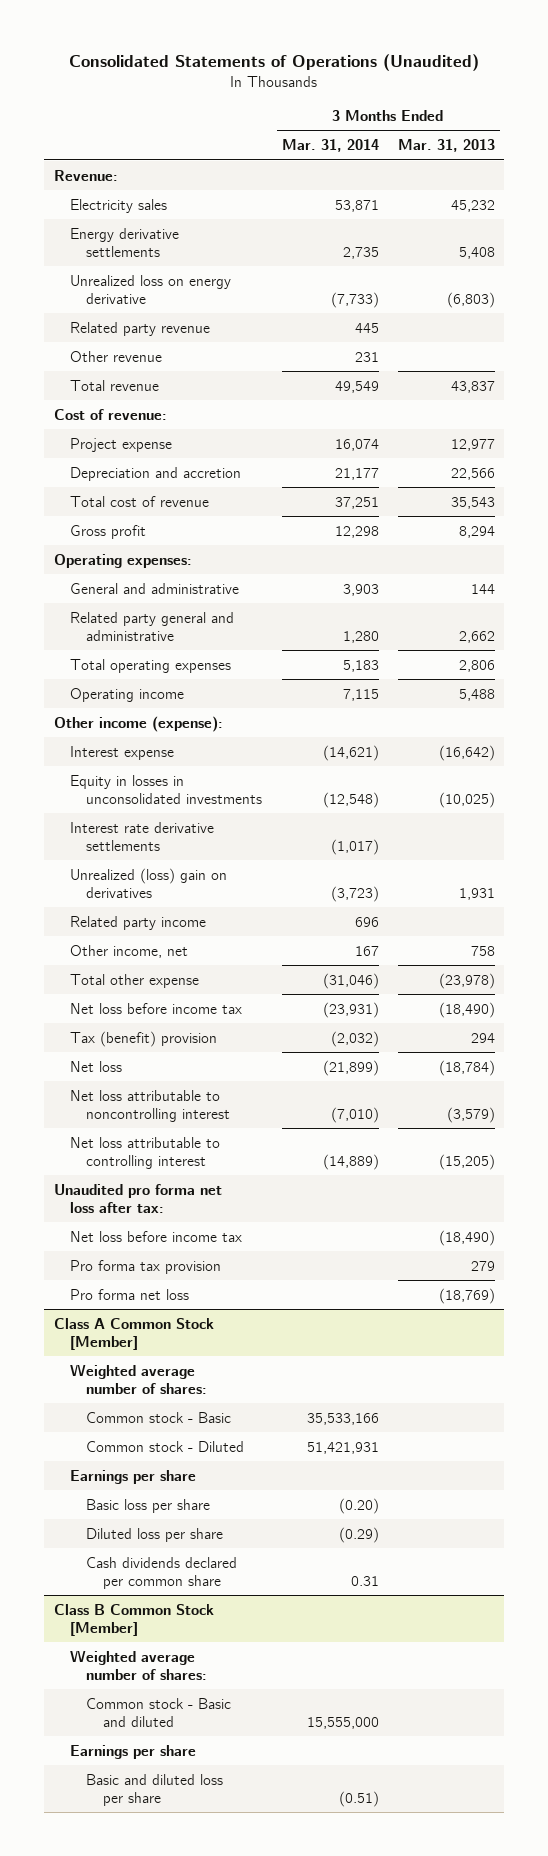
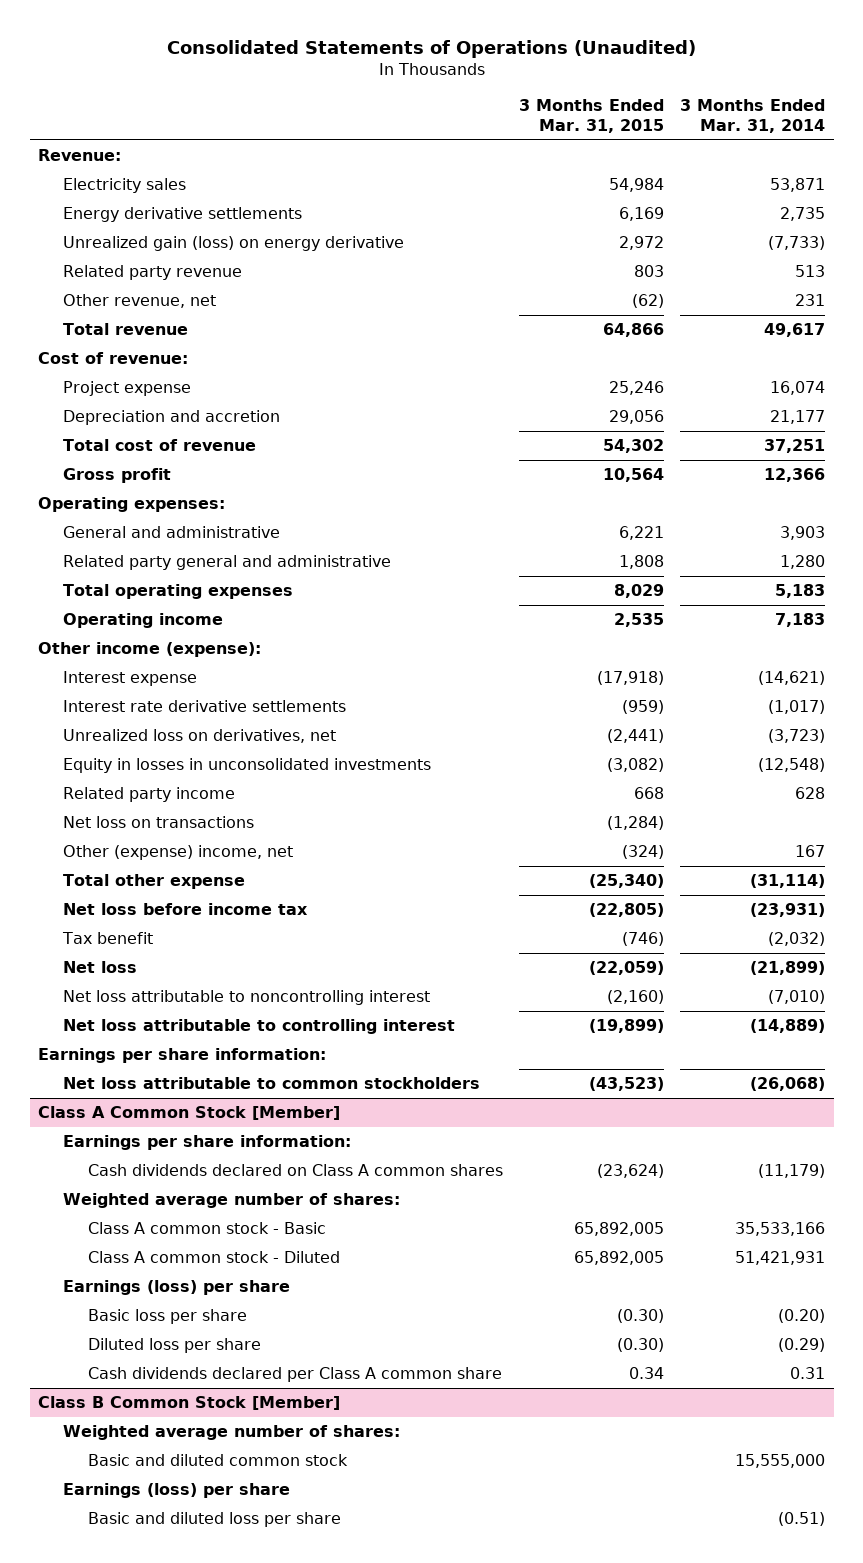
[397,139,495,153] Mar. 31, 2013 -> none
none -> [519,99,665,134] 3 Months Ended Mar. 31, 2015
[69,274,231,304] Unrealized loss on energy derivative -> [62,236,404,252] Unrealized gain (loss) on energy derivative
[354,322,379,333] 445 -> [795,265,826,278] 513
[69,350,162,362] Other revenue -> [62,294,216,309] Other revenue, net
[334,380,379,393] 49,549 -> [764,323,826,338] 49,617
[334,525,379,538] 12,298 -> [764,468,826,483] 12,366
[342,688,379,701] 7,115 -> [775,613,826,628] 7,183
[69,867,227,898] Unrealized (loss) gain on derivatives -> [62,729,336,744] Unrealized loss on derivatives, net
[69,774,263,804] Equity in losses in unconsolidated investments -> [62,758,431,774] Equity in losses in unconsolidated investments
[354,916,379,927] 696 -> [795,787,826,800] 628
none -> [62,816,254,829] Net loss on transactions
[69,944,188,958] Other income, net -> [62,845,293,861] Other (expense) income, net
[322,972,379,989] (31,046) -> [750,874,826,889] (31,114)
[69,1030,217,1047] Tax (benefit) provision -> [61,932,153,945] Tax benefit
[53,1183,222,1213] Unaudited pro forma net loss after tax: -> none
[69,1230,242,1242] Net loss before income tax -> none
[69,1259,221,1274] Pro forma tax provision -> none
[69,1288,189,1300] Pro forma net loss -> none
none -> [37,1048,326,1064] Earnings per share information:
none -> [62,1077,480,1090] Net loss attributable to common stockholders
none -> [62,1135,351,1151] Earnings per share information:
none -> [87,1164,503,1177] Cash dividends declared on Class A common shares
[86,1411,232,1423] Common stock - Basic -> [87,1222,326,1235] Class A common stock - Basic
[86,1440,245,1452] Common stock - Diluted -> [87,1251,340,1264] Class A common stock - Diluted
[69,1469,196,1484] Earnings per share -> [62,1280,290,1296] Earnings (loss) per share
[86,1556,238,1589] Cash dividends declared per common share -> [87,1367,502,1383] Cash dividends declared per Class A common share
[86,1697,232,1727] Common stock - Basic and diluted -> [87,1454,348,1467] Basic and diluted common stock
[69,1744,196,1759] Earnings per share -> [62,1483,290,1499] Earnings (loss) per share

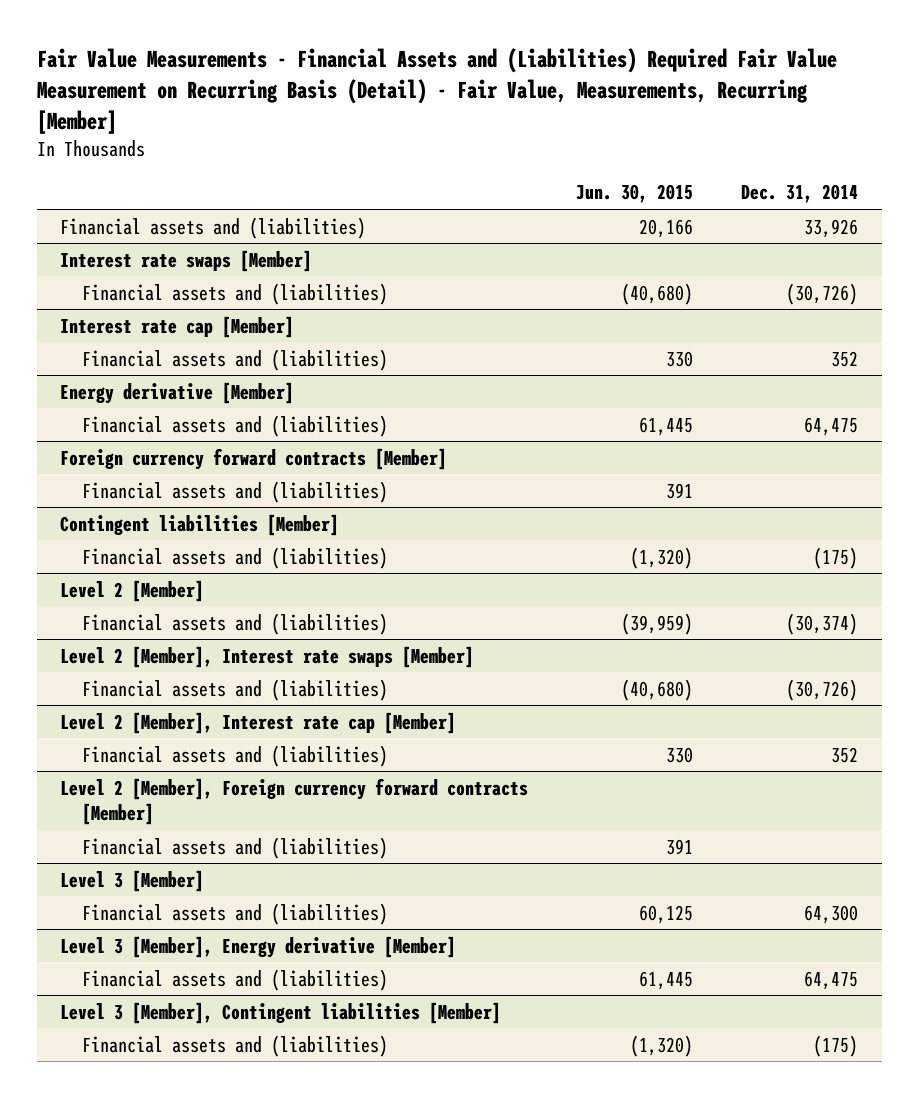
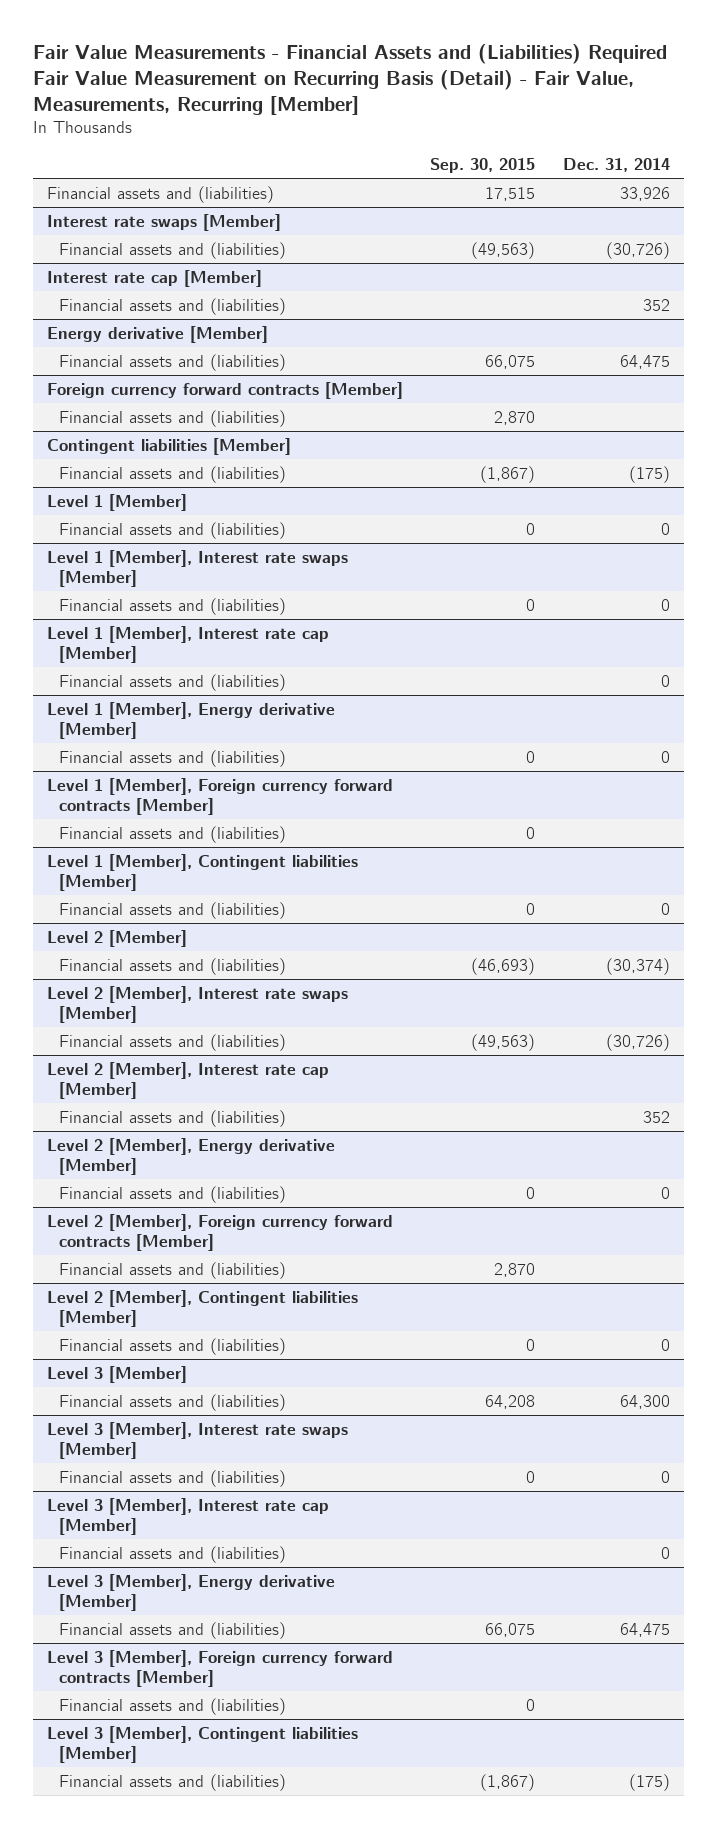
[576,184,694,204] Jun. 30, 2015 -> none
none -> [430,157,536,173] Sep. 30, 2015
none -> [46,493,187,511] Level 1 [Member]
none -> [58,521,286,539] Financial assets and (liabilities)
none -> [46,549,348,587] Level 1 [Member], Interest rate swaps [Member]
none -> [58,597,286,615] Financial assets and (liabilities)
none -> [46,625,329,663] Level 1 [Member], Interest rate cap [Member]
none -> [58,673,286,691] Financial assets and (liabilities)
none -> [46,701,335,739] Level 1 [Member], Energy derivative [Member]
none -> [58,749,286,767] Financial assets and (liabilities)
none -> [46,777,393,815] Level 1 [Member], Foreign currency forward contracts [Member]
none -> [58,825,286,843] Financial assets and (liabilities)
none -> [46,853,358,891] Level 1 [Member], Contingent liabilities [Member]
none -> [58,901,286,919] Financial assets and (liabilities)
none -> [46,1137,335,1175] Level 2 [Member], Energy derivative [Member]
none -> [58,1185,286,1203] Financial assets and (liabilities)
none -> [46,1289,358,1327] Level 2 [Member], Contingent liabilities [Member]
none -> [58,1337,286,1355] Financial assets and (liabilities)
none -> [46,1421,348,1459] Level 3 [Member], Interest rate swaps [Member]
none -> [58,1469,286,1487] Financial assets and (liabilities)
none -> [46,1497,329,1535] Level 3 [Member], Interest rate cap [Member]
none -> [58,1545,286,1563] Financial assets and (liabilities)
none -> [46,1649,393,1687] Level 3 [Member], Foreign currency forward contracts [Member]
none -> [58,1697,286,1715] Financial assets and (liabilities)

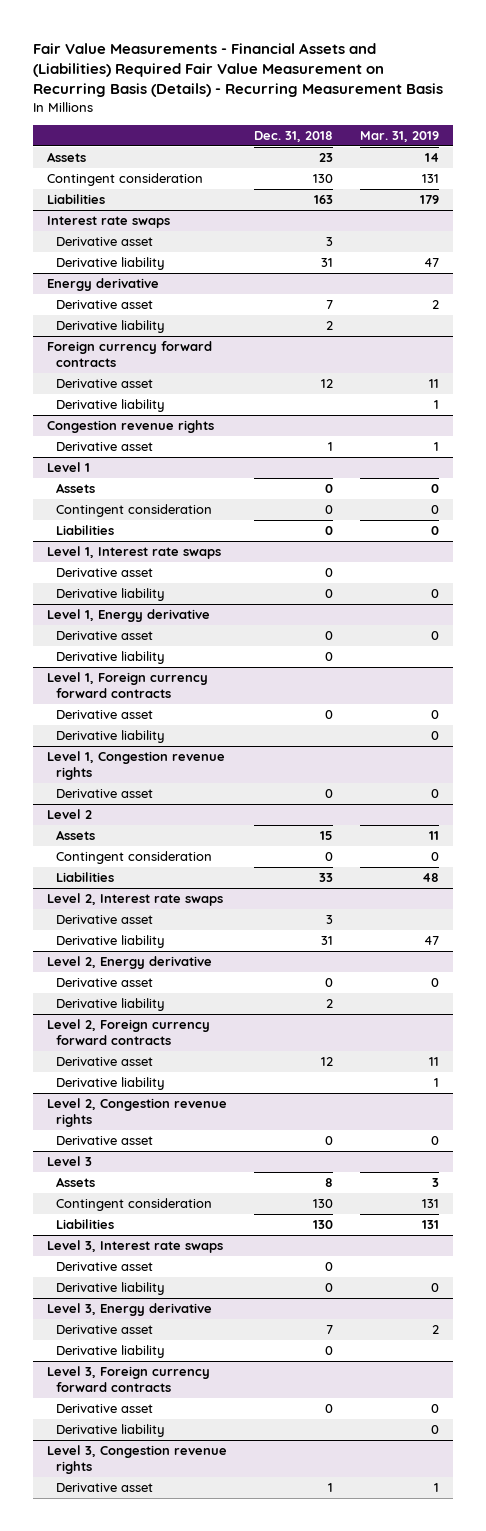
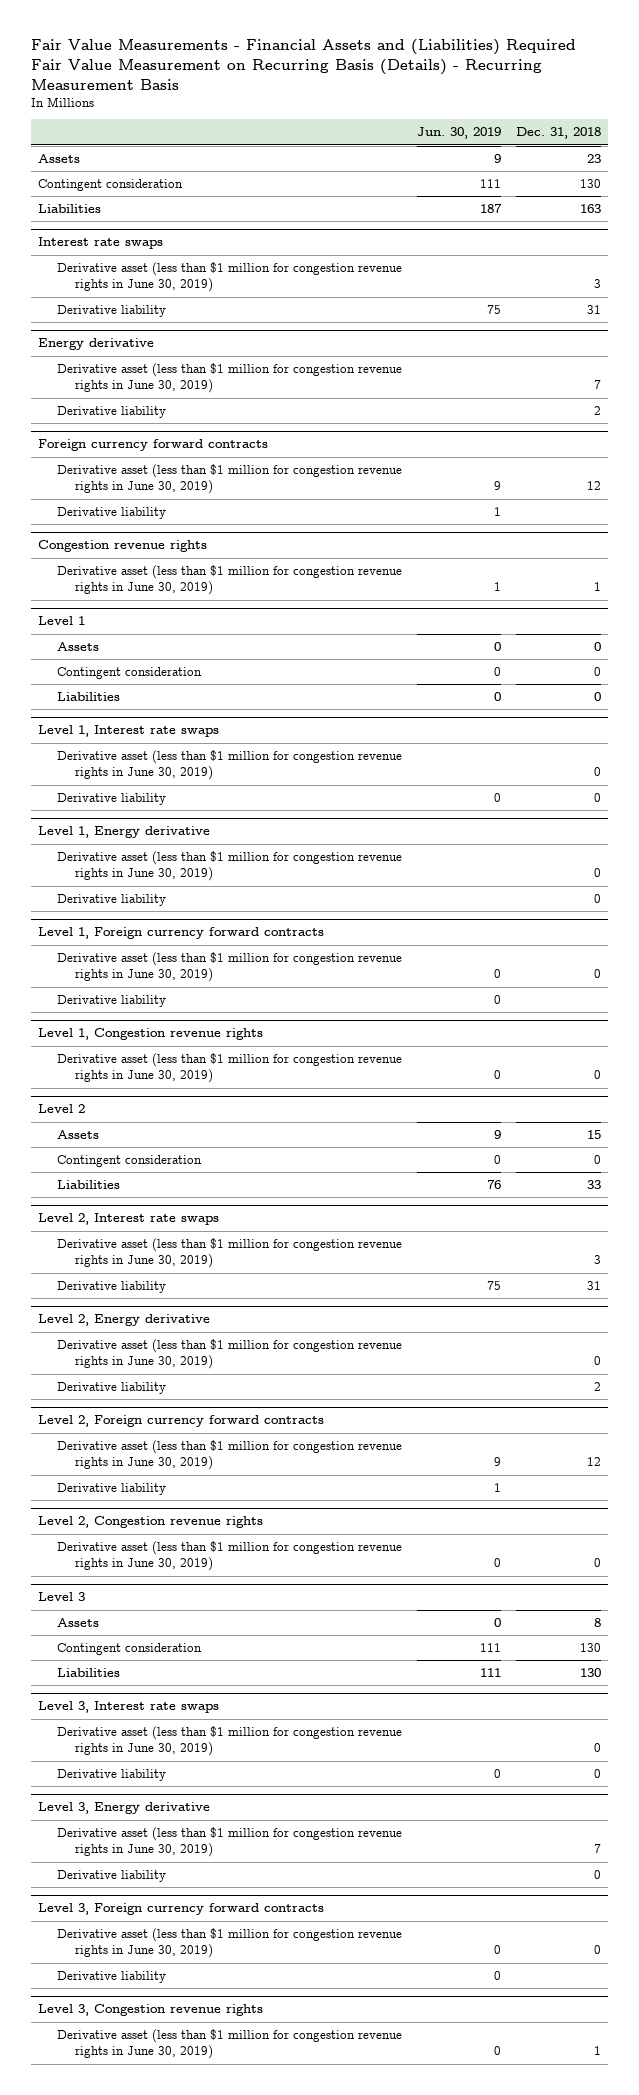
[360,131,440,143] Mar. 31, 2019 -> none
none -> [416,127,501,140] Jun. 30, 2019
[56,236,154,246] Derivative asset -> [56,262,402,293] Derivative asset (less than $1 million for congestion revenue rights in June 30, 2019)
[56,299,154,309] Derivative asset -> [56,363,402,394] Derivative asset (less than $1 million for congestion revenue rights in June 30, 2019)
[56,378,154,388] Derivative asset -> [56,464,402,495] Derivative asset (less than $1 million for congestion revenue rights in June 30, 2019)
[56,441,154,451] Derivative asset -> [56,565,402,596] Derivative asset (less than $1 million for congestion revenue rights in June 30, 2019)
[56,567,154,577] Derivative asset -> [56,750,402,781] Derivative asset (less than $1 million for congestion revenue rights in June 30, 2019)
[56,630,154,640] Derivative asset -> [56,851,402,882] Derivative asset (less than $1 million for congestion revenue rights in June 30, 2019)
[56,709,154,719] Derivative asset -> [56,952,402,983] Derivative asset (less than $1 million for congestion revenue rights in June 30, 2019)
[56,788,154,798] Derivative asset -> [56,1053,402,1084] Derivative asset (less than $1 million for congestion revenue rights in June 30, 2019)
[56,914,154,924] Derivative asset -> [56,1238,402,1269] Derivative asset (less than $1 million for congestion revenue rights in June 30, 2019)
[56,977,154,987] Derivative asset -> [56,1339,402,1370] Derivative asset (less than $1 million for congestion revenue rights in June 30, 2019)
[56,1056,154,1066] Derivative asset -> [56,1440,402,1471] Derivative asset (less than $1 million for congestion revenue rights in June 30, 2019)
[56,1135,154,1145] Derivative asset -> [56,1541,402,1572] Derivative asset (less than $1 million for congestion revenue rights in June 30, 2019)
[56,1261,154,1271] Derivative asset -> [56,1726,402,1757] Derivative asset (less than $1 million for congestion revenue rights in June 30, 2019)
[56,1324,154,1334] Derivative asset -> [56,1827,402,1858] Derivative asset (less than $1 million for congestion revenue rights in June 30, 2019)
[56,1403,154,1413] Derivative asset -> [56,1928,402,1959] Derivative asset (less than $1 million for congestion revenue rights in June 30, 2019)
[56,1482,154,1492] Derivative asset -> [56,2029,402,2060] Derivative asset (less than $1 million for congestion revenue rights in June 30, 2019)

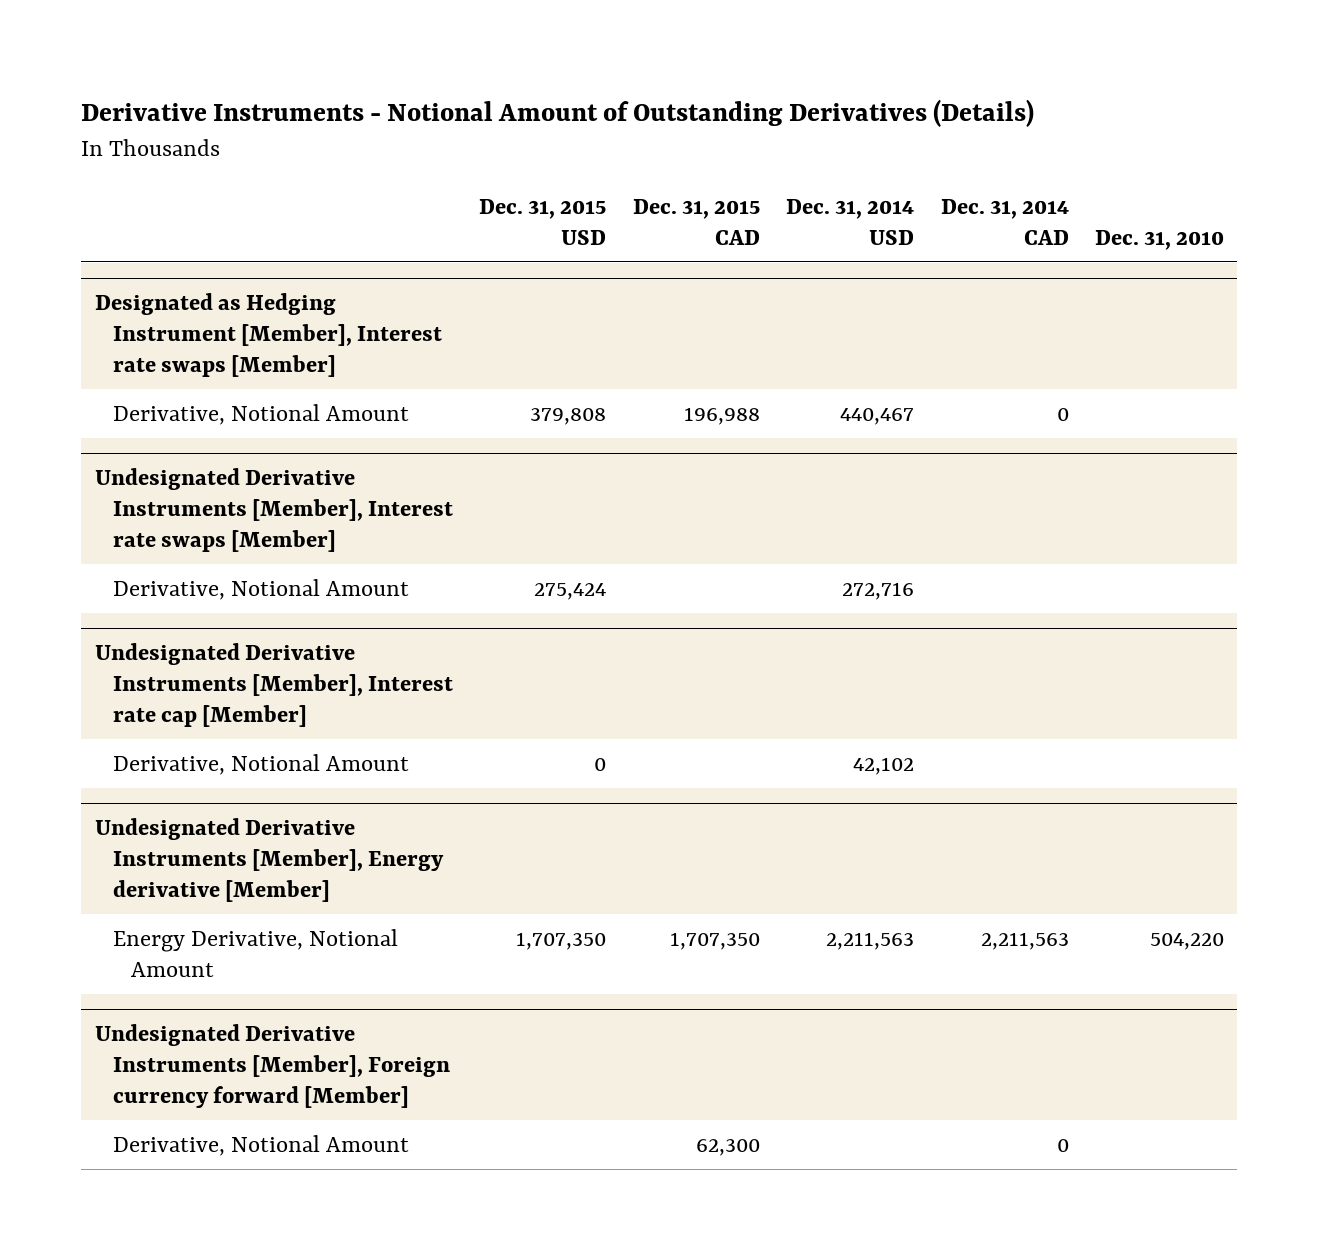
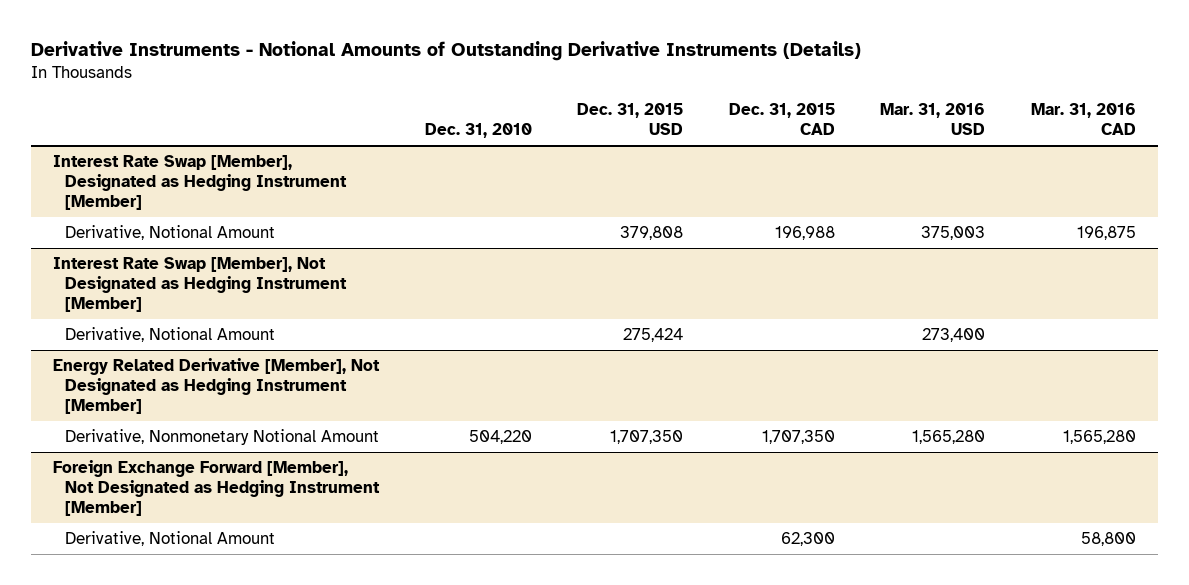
[81,99,1035,128] Derivative Instruments - Notional Amount of Outstanding Derivatives (Details) -> [30,40,861,61] Derivative Instruments - Notional Amounts of Outstanding Derivative Instruments (Details)
[786,199,915,245] Dec. 31, 2014 USD -> none
[940,199,1069,245] Dec. 31, 2014 CAD -> none
none -> [880,103,986,136] Mar. 31, 2016 USD
none -> [1030,103,1136,136] Mar. 31, 2016 CAD
[94,293,442,377] Designated as Hedging Instrument [Member], Interest rate swaps [Member] -> [53,154,348,211] Interest Rate Swap [Member], Designated as Hedging Instrument [Member]
[94,468,453,552] Undesignated Derivative Instruments [Member], Interest rate swaps [Member] -> none
none -> [53,256,348,313] Interest Rate Swap [Member], Not Designated as Hedging Instrument [Member]
[94,643,453,727] Undesignated Derivative Instruments [Member], Interest rate cap [Member] -> none
[112,753,409,775] Derivative, Notional Amount -> none
[94,818,444,902] Undesignated Derivative Instruments [Member], Energy derivative [Member] -> none
[94,1024,450,1108] Undesignated Derivative Instruments [Member], Foreign currency forward [Member] -> none
none -> [53,357,381,415] Energy Related Derivative [Member], Not Designated as Hedging Instrument [Member]
[112,928,398,977] Energy Derivative, Notional Amount -> [65,428,380,445] Derivative, Nonmonetary Notional Amount
none -> [53,459,381,517] Foreign Exchange Forward [Member], Not Designated as Hedging Instrument [Member]

